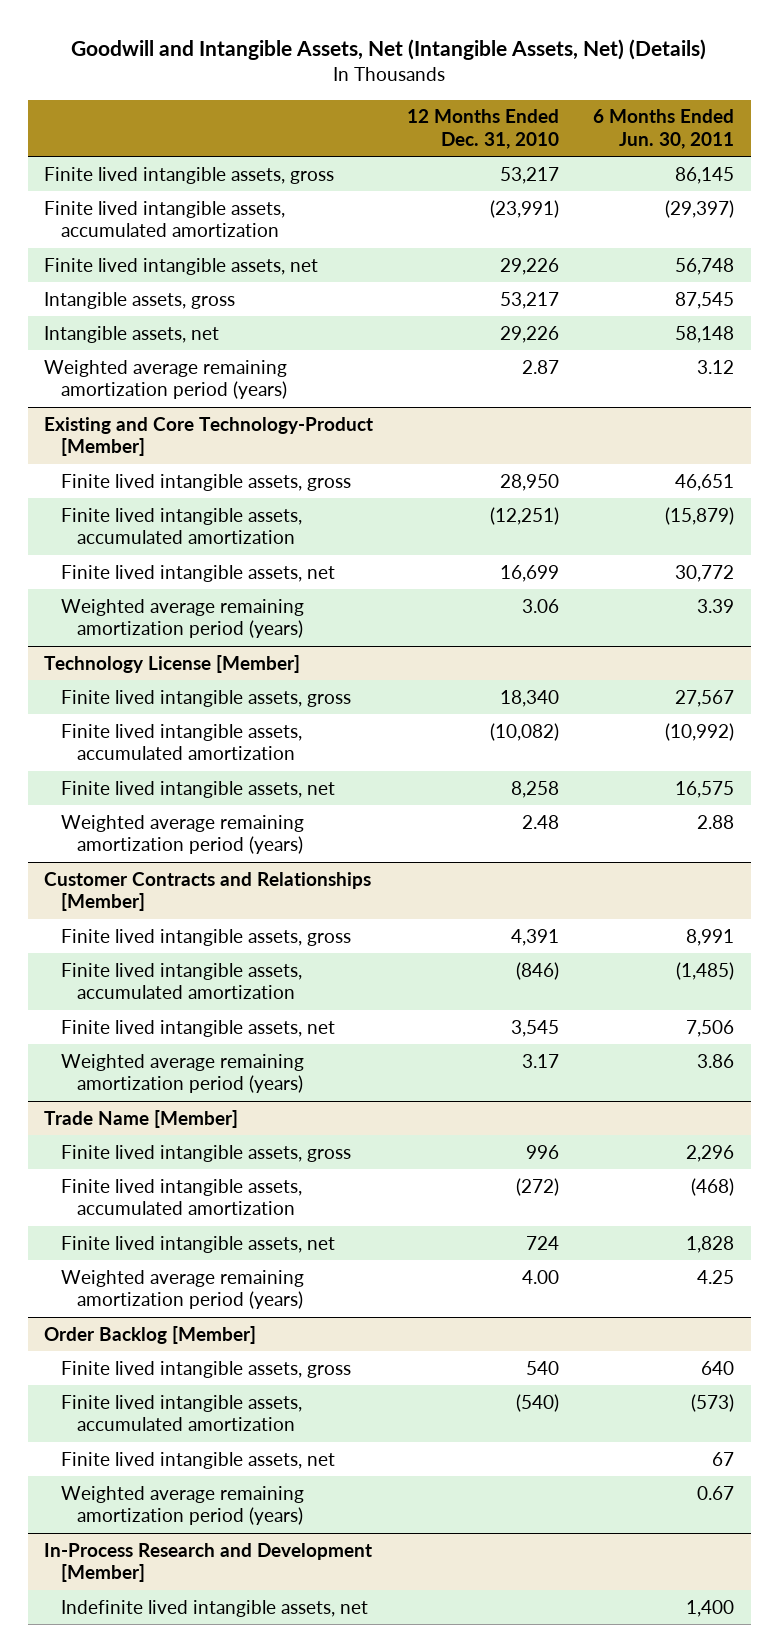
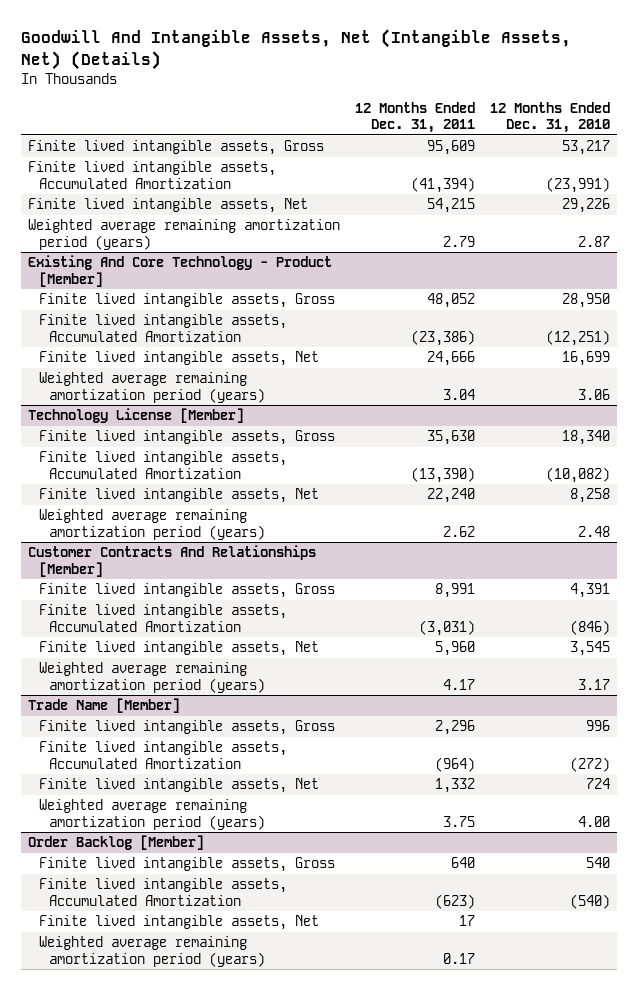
[71,39,707,61] Goodwill and Intangible Assets, Net (Intangible Assets, Net) (Details) -> [21,28,572,70] Goodwill And Intangible Assets, Net (Intangible Assets, Net) (Details)
[593,109,735,149] 6 Months Ended Jun. 30, 2011 -> none
none -> [355,102,476,134] 12 Months Ended Dec. 31, 2011
[44,291,236,309] Intangible assets, gross -> none
[44,325,220,343] Intangible assets, net -> none
[44,166,335,184] Finite lived intangible assets, gross -> [28,140,325,156] Finite lived intangible assets, Gross
[44,200,286,238] Finite lived intangible assets, accumulated amortization -> [28,161,277,189] Finite lived intangible assets, Accumulated Amortization
[44,257,319,275] Finite lived intangible assets, net -> [28,198,309,214] Finite lived intangible assets, Net
[44,416,374,457] Existing and Core Technology-Product [Member] -> [28,255,333,287] Existing And Core Technology - Product [Member]
[60,473,351,491] Finite lived intangible assets, gross -> [38,293,335,309] Finite lived intangible assets, Gross
[60,507,302,545] Finite lived intangible assets, accumulated amortization -> [38,314,287,342] Finite lived intangible assets, Accumulated Amortization
[60,564,335,582] Finite lived intangible assets, net -> [38,351,319,367] Finite lived intangible assets, Net
[60,689,351,707] Finite lived intangible assets, gross -> [38,430,335,446] Finite lived intangible assets, Gross
[60,723,302,761] Finite lived intangible assets, accumulated amortization -> [38,451,287,479] Finite lived intangible assets, Accumulated Amortization
[60,780,335,798] Finite lived intangible assets, net -> [38,488,319,504] Finite lived intangible assets, Net
[44,871,372,912] Customer Contracts and Relationships [Member] -> [28,545,317,577] Customer Contracts And Relationships [Member]
[60,928,351,946] Finite lived intangible assets, gross -> [38,583,335,599] Finite lived intangible assets, Gross
[60,962,302,1000] Finite lived intangible assets, accumulated amortization -> [38,604,287,632] Finite lived intangible assets, Accumulated Amortization
[60,1019,335,1037] Finite lived intangible assets, net -> [38,641,319,657] Finite lived intangible assets, Net
[60,1144,351,1162] Finite lived intangible assets, gross -> [38,720,335,736] Finite lived intangible assets, Gross
[60,1178,302,1216] Finite lived intangible assets, accumulated amortization -> [38,741,287,769] Finite lived intangible assets, Accumulated Amortization
[60,1235,335,1253] Finite lived intangible assets, net -> [38,778,319,794] Finite lived intangible assets, Net
[60,1360,351,1378] Finite lived intangible assets, gross -> [38,857,335,873] Finite lived intangible assets, Gross
[60,1394,302,1432] Finite lived intangible assets, accumulated amortization -> [38,878,287,906] Finite lived intangible assets, Accumulated Amortization
[60,1451,335,1469] Finite lived intangible assets, net -> [38,915,319,931] Finite lived intangible assets, Net
[44,1542,373,1583] In-Process Research and Development [Member] -> none
[60,1599,368,1617] Indefinite lived intangible assets, net -> none

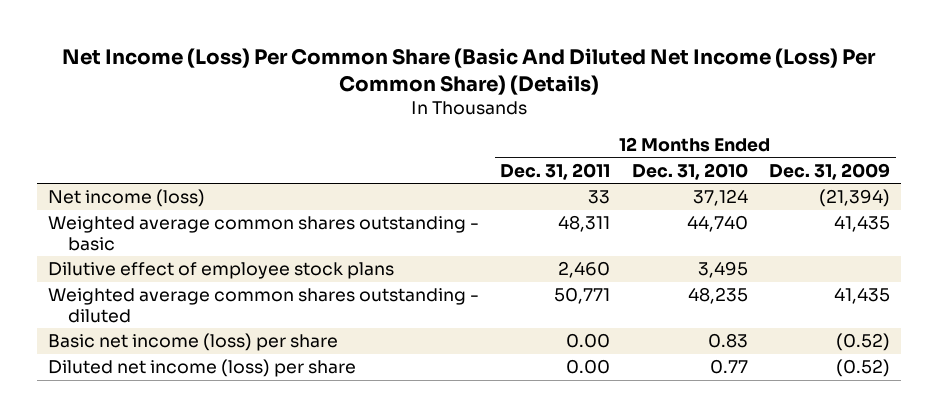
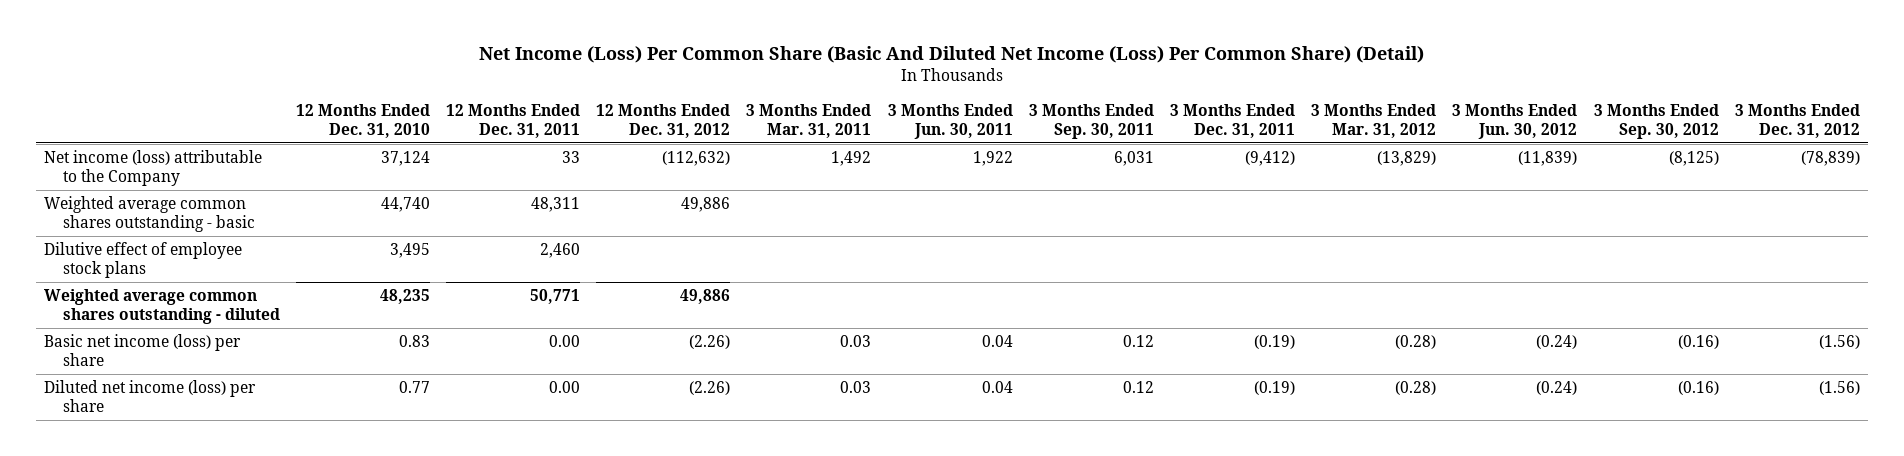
[61,47,876,95] Net Income (Loss) Per Common Share (Basic And Diluted Net Income (Loss) Per Common Share) (Details) -> [478,45,1424,63] Net Income (Loss) Per Common Share (Basic And Diluted Net Income (Loss) Per Common Share) (Detail)
[769,162,891,180] Dec. 31, 2009 -> none
none -> [596,103,731,138] 12 Months Ended Dec. 31, 2012
none -> [746,103,872,138] 3 Months Ended Mar. 31, 2011
none -> [887,103,1013,139] 3 Months Ended Jun. 30, 2011
none -> [1028,103,1154,139] 3 Months Ended Sep. 30, 2011
none -> [1170,103,1296,138] 3 Months Ended Dec. 31, 2011
none -> [1311,103,1437,138] 3 Months Ended Mar. 31, 2012
none -> [1452,103,1578,139] 3 Months Ended Jun. 30, 2012
none -> [1593,103,1719,139] 3 Months Ended Sep. 30, 2012
none -> [1734,103,1860,138] 3 Months Ended Dec. 31, 2012
[47,189,205,208] Net income (loss) -> [43,150,262,187] Net income (loss) attributable to the Company

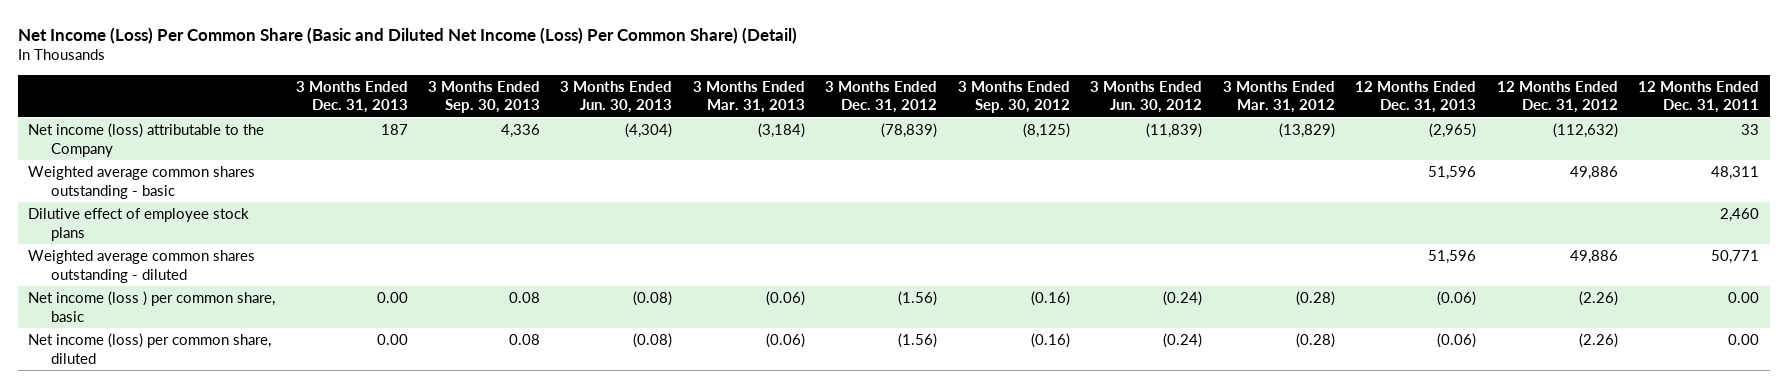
[478,45,1424,63] Net Income (Loss) Per Common Share (Basic And Diluted Net Income (Loss) Per Common Share) (Detail) -> [17,26,797,44] Net Income (Loss) Per Common Share (Basic and Diluted Net Income (Loss) Per Common Share) (Detail)
[295,103,430,138] 12 Months Ended Dec. 31, 2010 -> none
[746,103,872,138] 3 Months Ended Mar. 31, 2011 -> none
[887,103,1013,139] 3 Months Ended Jun. 30, 2011 -> none
[1028,103,1154,139] 3 Months Ended Sep. 30, 2011 -> none
[1170,103,1296,138] 3 Months Ended Dec. 31, 2011 -> none
none -> [295,80,408,114] 3 Months Ended Dec. 31, 2013
none -> [428,80,541,114] 3 Months Ended Sep. 30, 2013
none -> [560,80,673,114] 3 Months Ended Jun. 30, 2013
none -> [692,80,805,114] 3 Months Ended Mar. 31, 2013
none -> [1355,80,1477,114] 12 Months Ended Dec. 31, 2013
[43,334,241,367] Basic net income (loss) per share -> [28,290,276,322] Net income (loss ) per common share, basic
[43,380,256,413] Diluted net income (loss) per share -> [28,332,272,364] Net income (loss) per common share, diluted

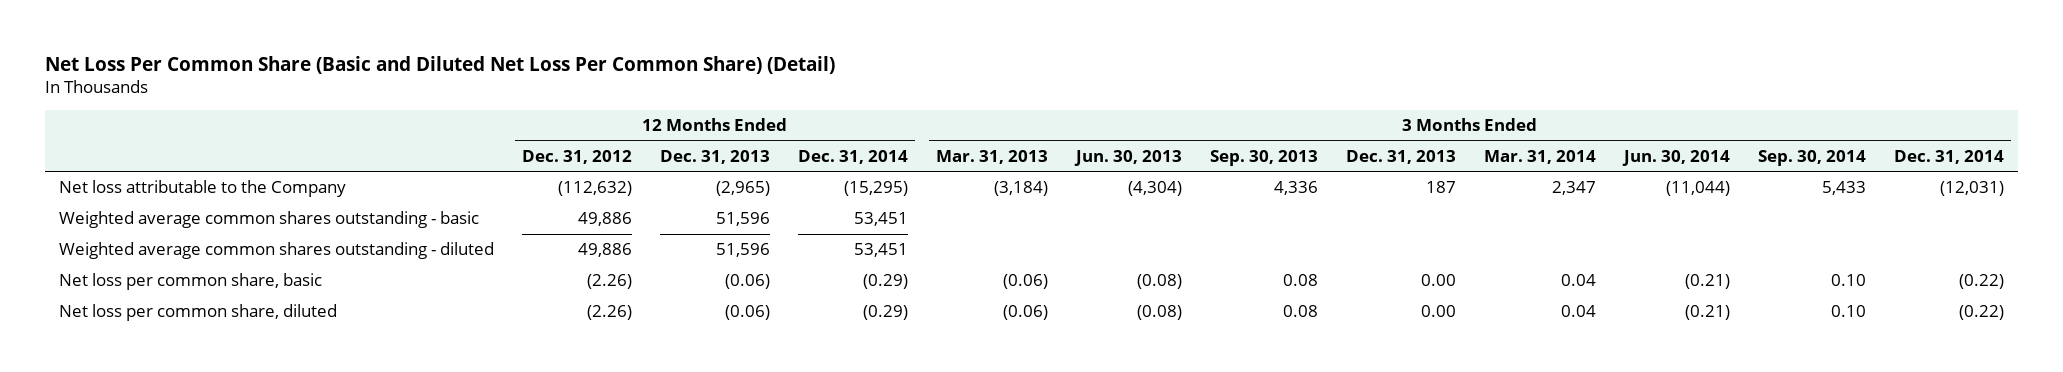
[17,26,797,44] Net Income (Loss) Per Common Share (Basic and Diluted Net Income (Loss) Per Common Share) (Detail) -> [45,55,836,74] Net Loss Per Common Share (Basic and Diluted Net Loss Per Common Share) (Detail)
[825,80,938,114] 3 Months Ended Dec. 31, 2012 -> none
[957,80,1070,114] 3 Months Ended Sep. 30, 2012 -> none
[1090,80,1203,114] 3 Months Ended Jun. 30, 2012 -> none
[1222,80,1335,114] 3 Months Ended Mar. 31, 2012 -> none
[1638,80,1760,114] 12 Months Ended Dec. 31, 2011 -> none
none -> [798,149,909,164] Dec. 31, 2014
none -> [1484,149,1597,164] Mar. 31, 2014
none -> [1622,149,1731,166] Jun. 30, 2014
none -> [1757,149,1866,166] Sep. 30, 2014
none -> [1893,149,2004,164] Dec. 31, 2014
[28,122,265,157] Net income (loss) attributable to the Company -> [59,180,347,198] Net loss attributable to the Company
[28,207,250,241] Dilutive effect of employee stock plans -> none
[28,290,276,322] Net income (loss ) per common share, basic -> [59,273,323,291] Net loss per common share, basic
[28,332,272,364] Net income (loss) per common share, diluted -> [59,304,338,322] Net loss per common share, diluted

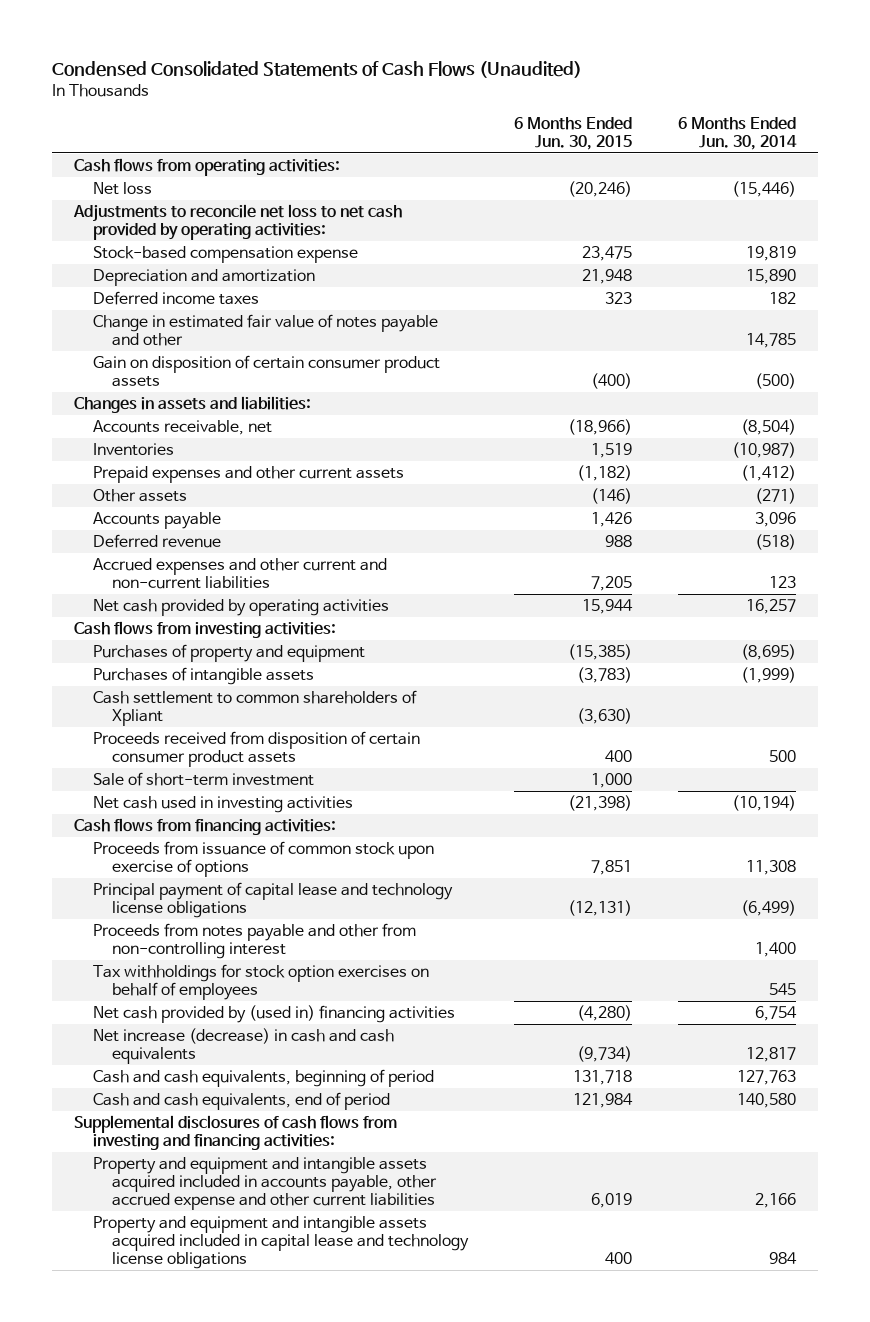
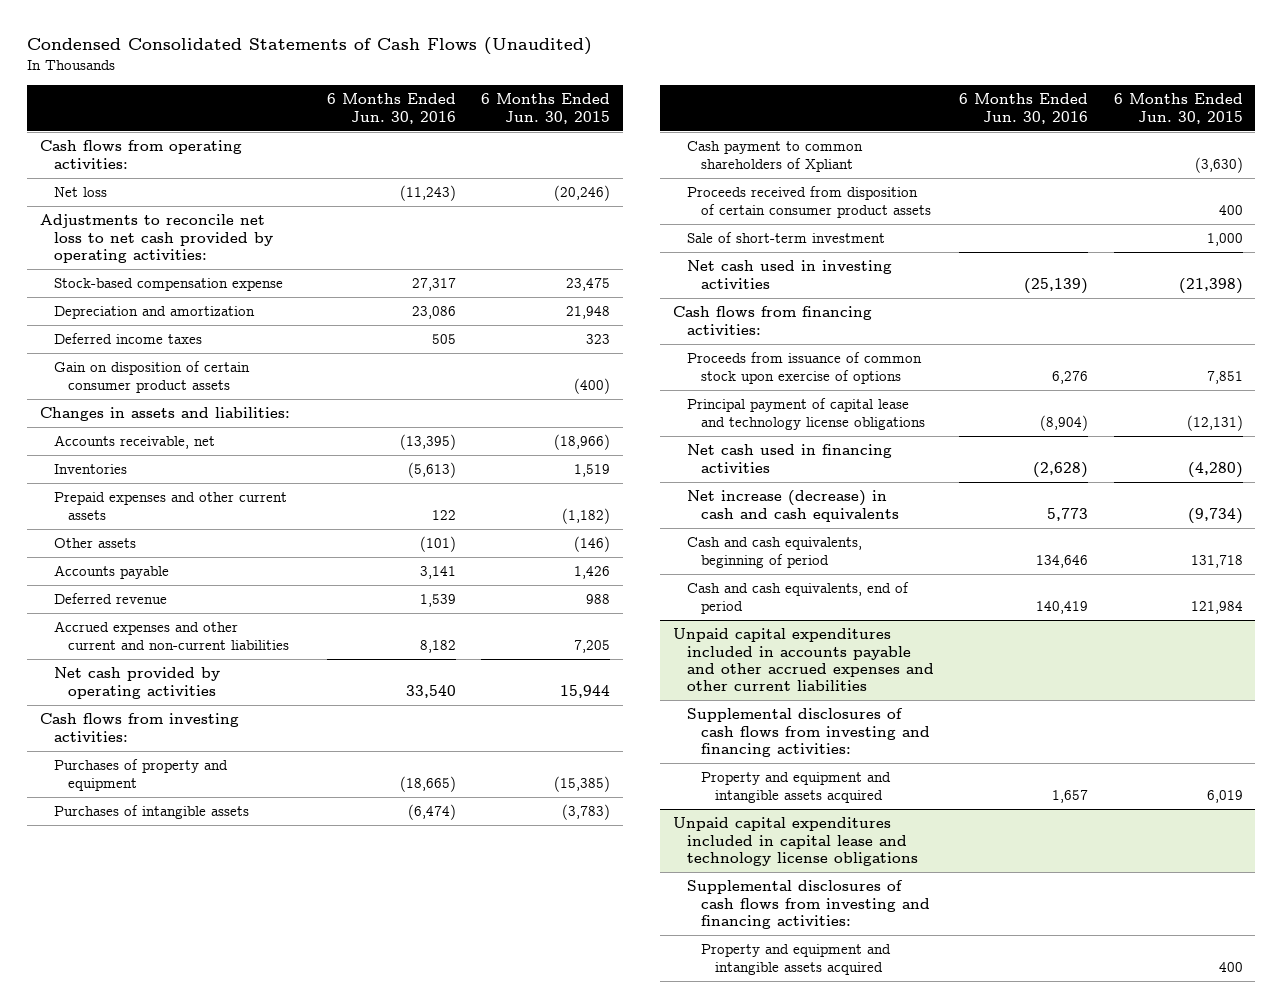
[677,116,797,150] 6 Months Ended Jun. 30, 2014 -> none
none -> [326,93,456,124] 6 Months Ended Jun. 30, 2016
[93,313,439,347] Change in estimated fair value of notes payable and other -> none
[93,689,418,727] Cash settlement to common shareholders of Xpliant -> [686,141,863,172] Cash payment to common shareholders of Xpliant
[93,922,417,960] Proceeds from notes payable and other from non-controlling interest -> none
[93,963,430,1001] Tax withholdings for stock option exercises on behalf of employees -> none
[93,1004,456,1023] Net cash provided by (used in) financing activities -> [686,444,892,473] Net cash used in financing activities
none -> [672,628,934,692] Unpaid capital expenditures included in accounts payable and other accrued expenses and other current liabilities
[93,1156,438,1211] Property and equipment and intangible assets acquired included in accounts payable, other accrued expense and other current liabilities -> none
[93,1215,470,1270] Property and equipment and intangible assets acquired included in capital lease and technology license obligations -> [701,772,892,803] Property and equipment and intangible assets acquired
[604,1252,632,1265] 400 -> [1206,789,1243,803] 6,019
none -> [672,817,918,866] Unpaid capital expenditures included in capital lease and technology license obligations
none -> [686,880,931,929] Supplemental disclosures of cash flows from investing and financing activities:
none -> [701,944,892,975] Property and equipment and intangible assets acquired

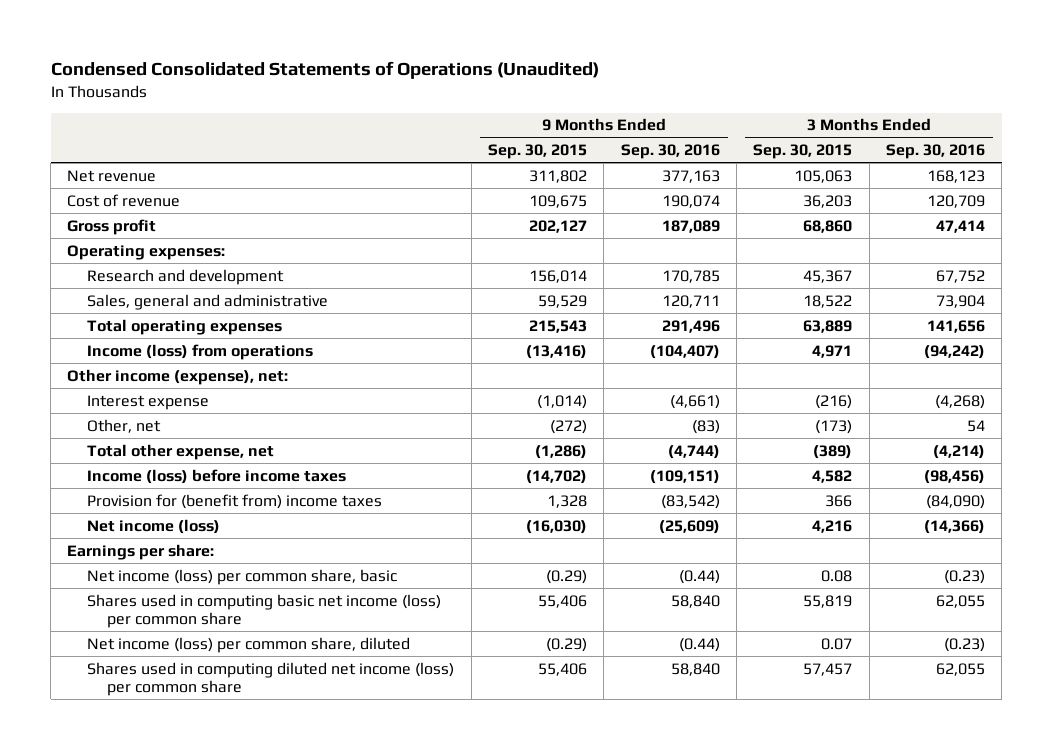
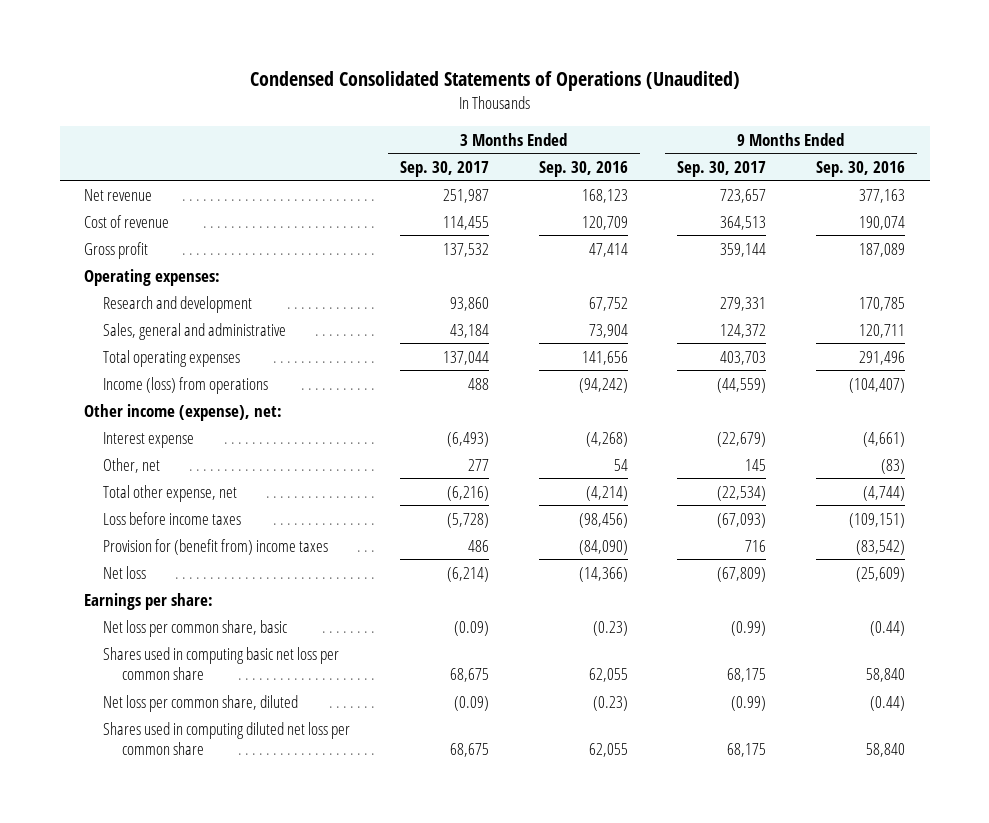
[487,143,587,159] Sep. 30, 2015 -> none
[753,143,853,159] Sep. 30, 2015 -> none
none -> [400,160,490,177] Sep. 30, 2017
none -> [677,160,767,177] Sep. 30, 2017
[87,468,347,484] Income (loss) before income taxes -> [103,511,242,525] Loss before income taxes
[87,518,221,534] Net income (loss) -> [103,565,147,579] Net loss
[87,568,398,585] Net income (loss) per common share, basic -> [103,619,288,637] Net loss per common share, basic
[87,593,442,629] Shares used in computing basic net income (loss) per common share -> [103,646,340,681] Shares used in computing basic net loss per common share
[87,636,411,653] Net income (loss) per common share, diluted -> [103,694,299,712] Net loss per common share, diluted
[87,661,455,697] Shares used in computing diluted net income (loss) per common share -> [103,721,351,756] Shares used in computing diluted net loss per common share

